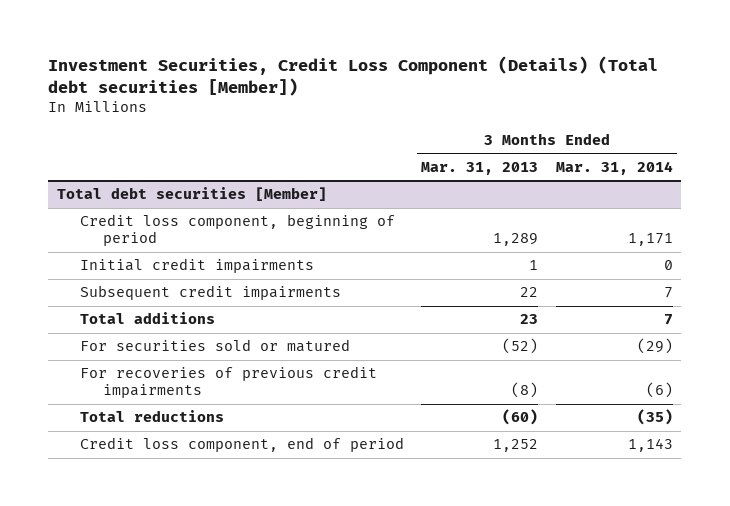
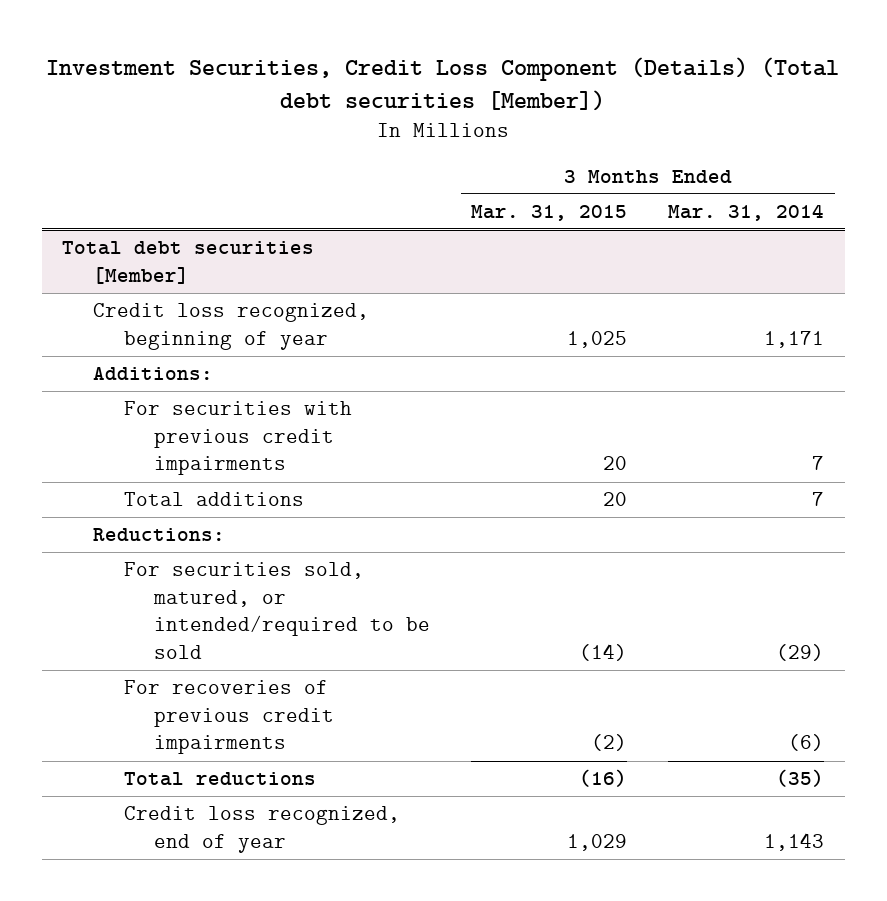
[421,162,539,176] Mar. 31, 2013 -> none
none -> [471,204,628,221] Mar. 31, 2015
[79,258,314,274] Initial credit impairments -> none
[79,214,395,247] Credit loss component, beginning of period -> [93,303,370,350] Credit loss recognized, beginning of year
none -> [93,367,214,381] Additions:
[79,285,341,301] Subsequent credit impairments -> [123,401,352,476] For securities with previous credit impairments
none -> [93,528,226,542] Reductions:
[79,339,350,353] For securities sold or matured -> [123,562,431,660] For securities sold, matured, or intended/required to be sold
[79,437,404,453] Credit loss component, end of period -> [123,806,400,853] Credit loss recognized, end of year

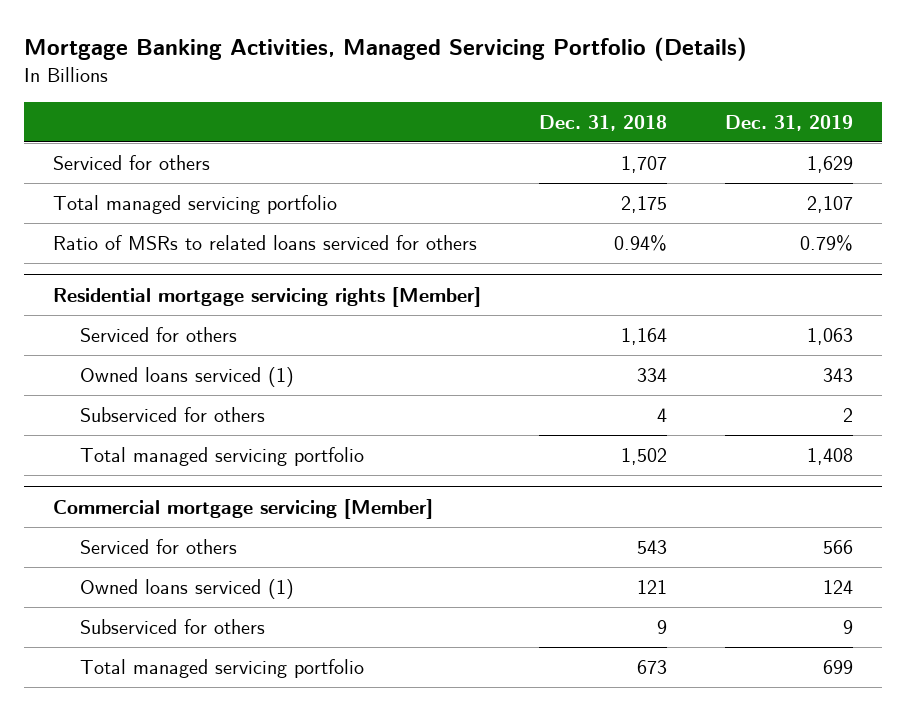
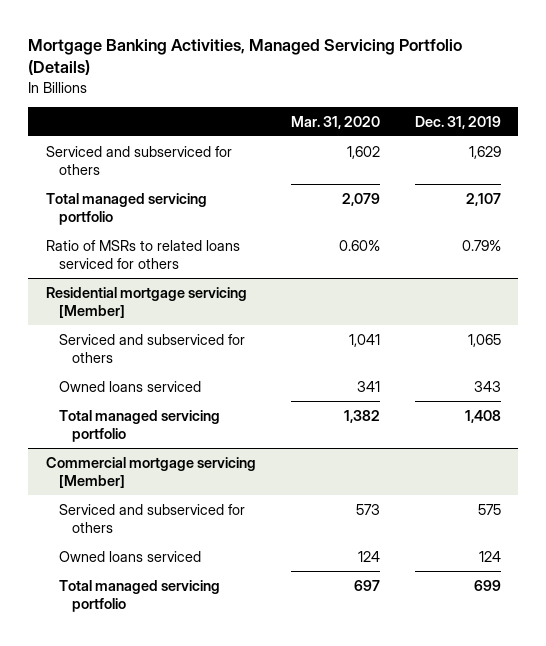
[539,114,668,131] Dec. 31, 2018 -> none
none -> [290,115,380,129] Mar. 31, 2020
[53,154,211,170] Serviced for others -> [45,145,232,175] Serviced and subserviced for others
[80,406,266,422] Subserviced for others -> none
[53,286,482,307] Residential mortgage servicing rights [Member] -> [45,286,247,318] Residential mortgage servicing [Member]
[80,326,238,342] Serviced for others -> [59,333,246,363] Serviced and subserviced for others
[807,327,854,345] 1,063 -> [467,333,501,347] 1,065
[80,366,295,387] Owned loans serviced (1) -> [59,380,202,392] Owned loans serviced
[80,618,266,634] Subserviced for others -> none
[80,538,238,554] Serviced for others -> [59,503,246,533] Serviced and subserviced for others
[823,539,854,554] 566 -> [477,503,501,515] 575
[80,578,295,599] Owned loans serviced (1) -> [59,550,202,562] Owned loans serviced

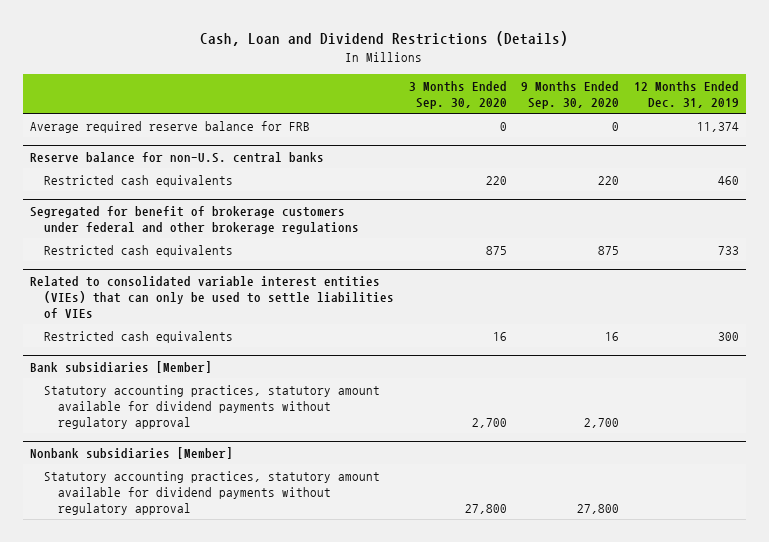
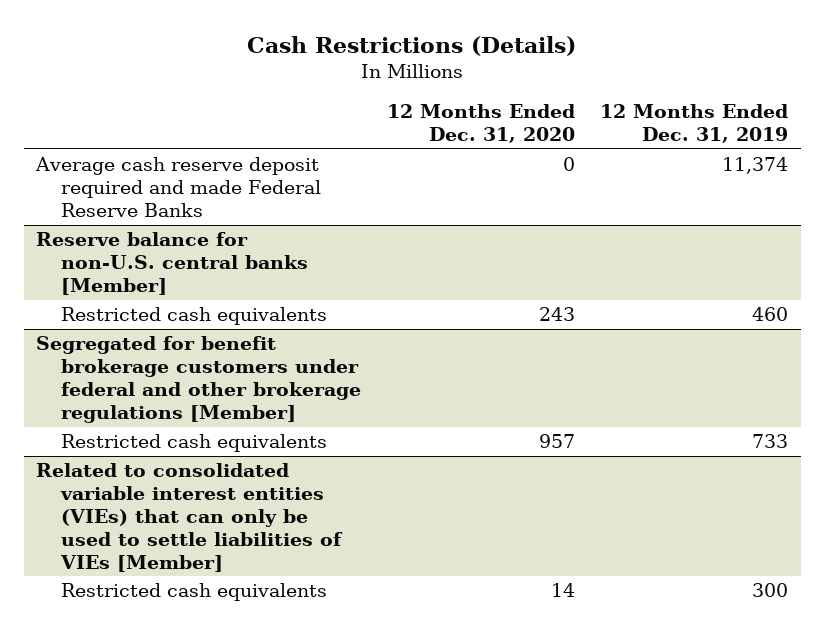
[200,31,569,47] Cash, Loan and Dividend Restrictions (Details) -> [247,35,577,56] Cash Restrictions (Details)
[408,80,507,109] 3 Months Ended Sep. 30, 2020 -> none
[521,80,620,109] 9 Months Ended Sep. 30, 2020 -> none
none -> [386,104,575,144] 12 Months Ended Dec. 31, 2020
[30,120,311,133] Average required reserve balance for FRB -> [35,157,322,218] Average cash reserve deposit required and made Federal Reserve Banks
[30,151,325,163] Reserve balance for non-U.S. central banks -> [36,232,309,296] Reserve balance for non-U.S. central banks [Member]
[30,205,360,234] Segregated for benefit of brokerage customers under federal and other brokerage regulations -> [36,336,362,423] Segregated for benefit brokerage customers under federal and other brokerage regulations [Member]
[30,275,395,319] Related to consolidated variable interest entities (VIEs) that can only be used to settle liabilities of VIEs -> [36,463,344,572] Related to consolidated variable interest entities (VIEs) that can only be used to settle liabilities of VIEs [Member]
[30,360,213,373] Bank subsidiaries [Member] -> none
[44,384,381,429] Statutory accounting practices, statutory amount available for dividend payments without regulatory approval -> none
[30,446,234,459] Nonbank subsidiaries [Member] -> none
[44,470,381,515] Statutory accounting practices, statutory amount available for dividend payments without regulatory approval -> none

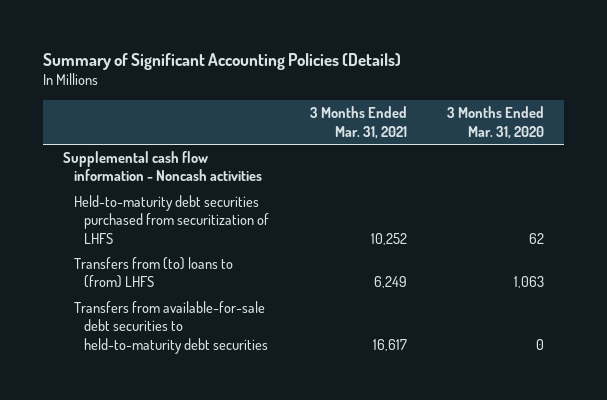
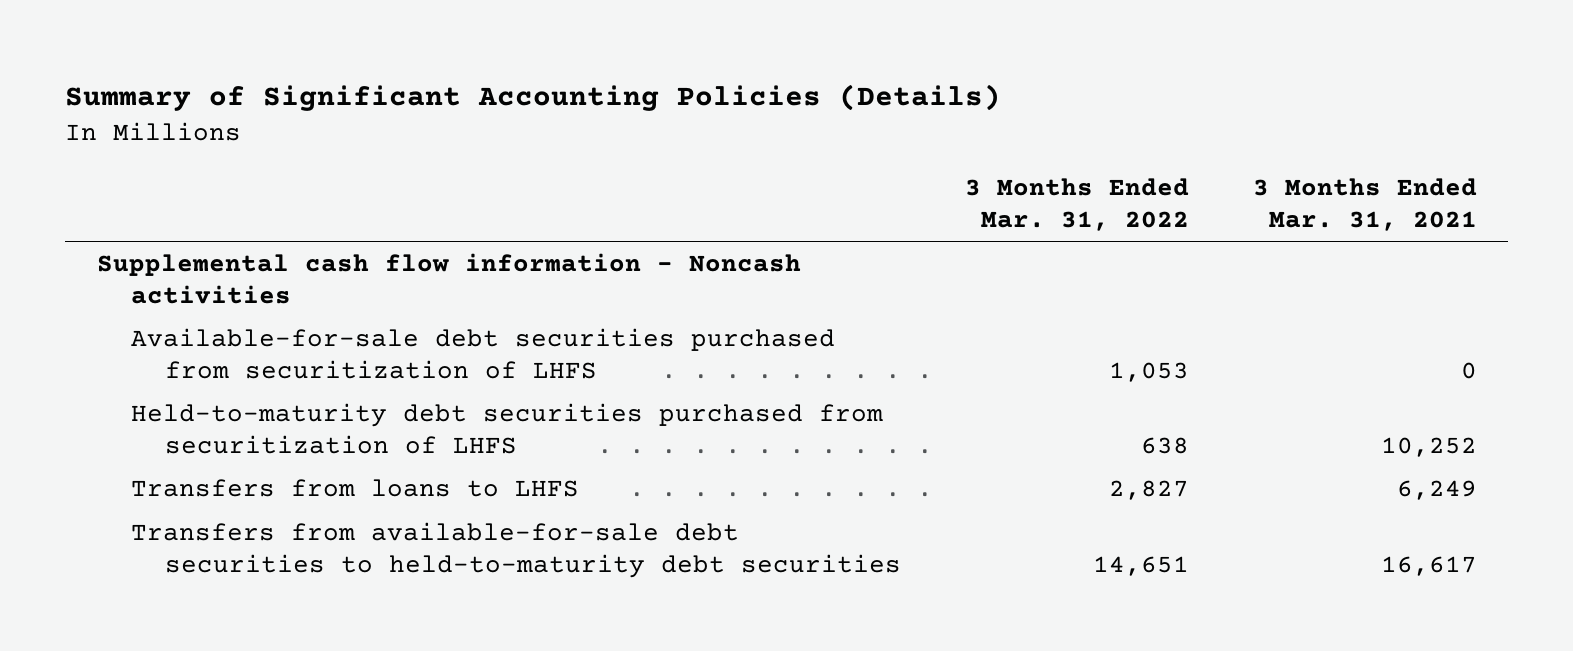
[447,106,545,139] 3 Months Ended Mar. 31, 2020 -> none
none -> [964,178,1189,231] 3 Months Ended Mar. 31, 2022
none -> [131,328,836,379] Available-for-sale debt securities purchased from securitization of LHFS
[73,257,233,289] Transfers from (to) loans to (from) LHFS -> [131,479,580,498] Transfers from loans to LHFS

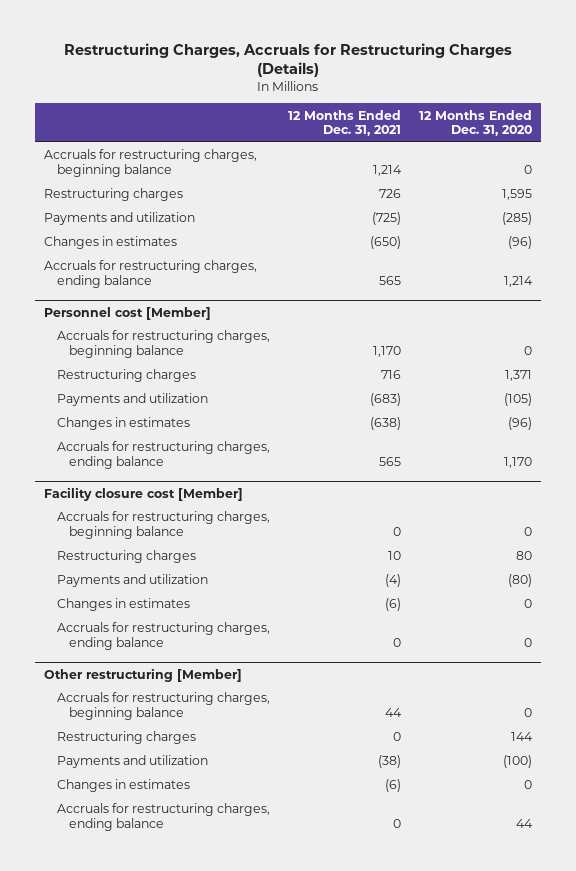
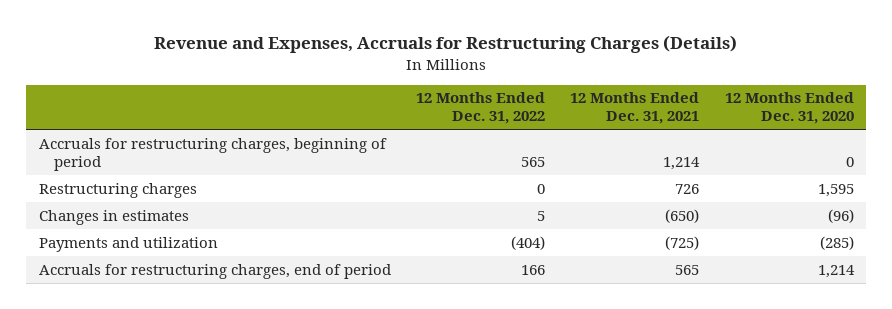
[64,42,513,77] Restructuring Charges, Accruals for Restructuring Charges (Details) -> [154,35,738,54] Revenue and Expenses, Accruals for Restructuring Charges (Details)
none -> [416,92,546,125] 12 Months Ended Dec. 31, 2022
[44,149,258,178] Accruals for restructuring charges, beginning balance -> [38,137,387,171] Accruals for restructuring charges, beginning of period
[44,306,212,320] Personnel cost [Member] -> none
[56,330,270,359] Accruals for restructuring charges, beginning balance -> none
[56,369,196,383] Restructuring charges -> none
[56,393,208,407] Payments and utilization -> none
[56,417,190,431] Changes in estimates -> none
[56,441,270,470] Accruals for restructuring charges, ending balance -> none
[44,486,244,501] Facility closure cost [Member] -> none
[56,511,270,540] Accruals for restructuring charges, beginning balance -> none
[56,550,196,564] Restructuring charges -> none
[56,574,208,588] Payments and utilization -> none
[56,598,190,612] Changes in estimates -> none
[56,622,270,651] Accruals for restructuring charges, ending balance -> none
[44,667,243,682] Other restructuring [Member] -> none
[56,692,270,721] Accruals for restructuring charges, beginning balance -> none
[56,731,196,745] Restructuring charges -> none
[56,755,208,769] Payments and utilization -> none
[56,779,190,793] Changes in estimates -> none
[56,803,270,832] Accruals for restructuring charges, ending balance -> none
[44,212,196,226] Payments and utilization -> [38,236,218,252] Payments and utilization
[44,260,258,289] Accruals for restructuring charges, ending balance -> [38,263,391,279] Accruals for restructuring charges, end of period

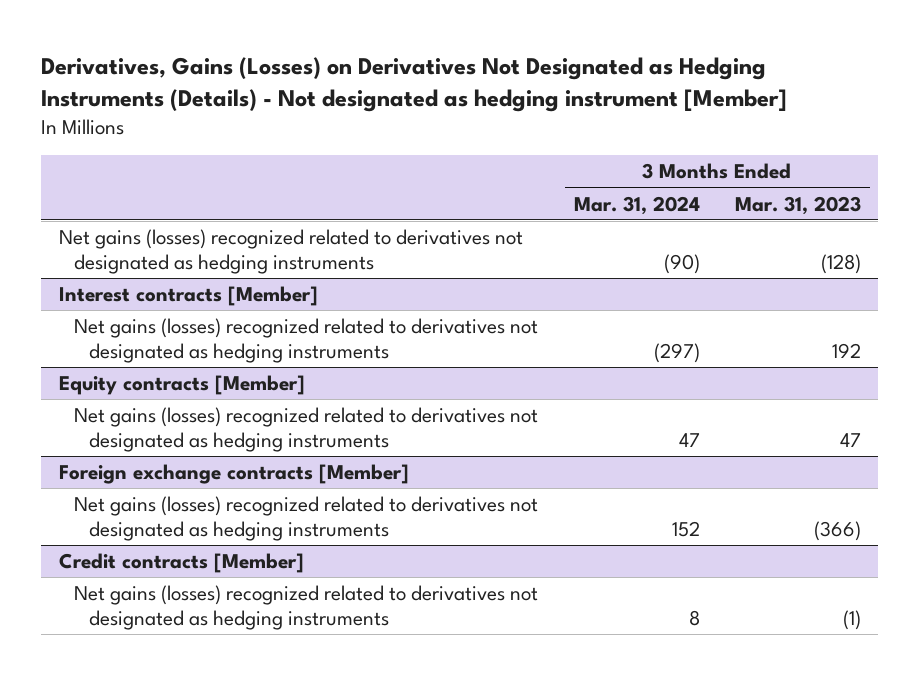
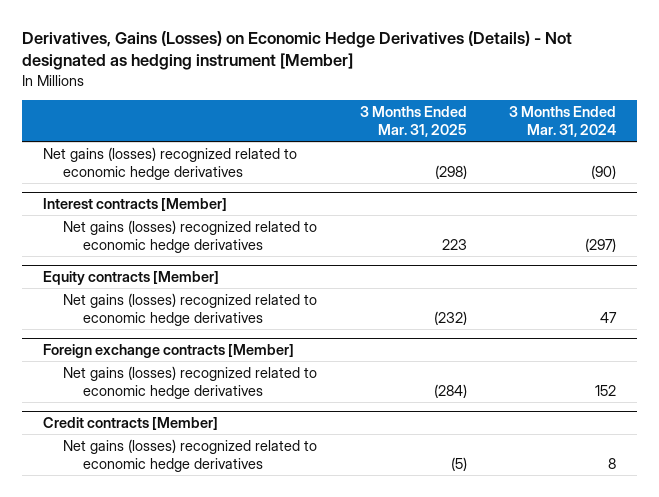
[41,56,788,113] Derivatives, Gains (Losses) on Derivatives Not Designated as Hedging Instruments (Details) - Not designated as hedging instrument [Member] -> [21,31,572,71] Derivatives, Gains (Losses) on Economic Hedge Derivatives (Details) - Not designated as hedging instrument [Member]
[734,195,861,215] Mar. 31, 2023 -> none
none -> [359,105,467,137] 3 Months Ended Mar. 31, 2025
[59,229,524,275] Net gains (losses) recognized related to derivatives not designated as hedging instruments -> [43,146,298,181] Net gains (losses) recognized related to economic hedge derivatives
[74,318,539,364] Net gains (losses) recognized related to derivatives not designated as hedging instruments -> [63,219,318,254] Net gains (losses) recognized related to economic hedge derivatives
[74,407,539,453] Net gains (losses) recognized related to derivatives not designated as hedging instruments -> [63,292,318,327] Net gains (losses) recognized related to economic hedge derivatives
[74,496,539,542] Net gains (losses) recognized related to derivatives not designated as hedging instruments -> [63,365,318,400] Net gains (losses) recognized related to economic hedge derivatives
[74,585,539,631] Net gains (losses) recognized related to derivatives not designated as hedging instruments -> [63,438,318,473] Net gains (losses) recognized related to economic hedge derivatives

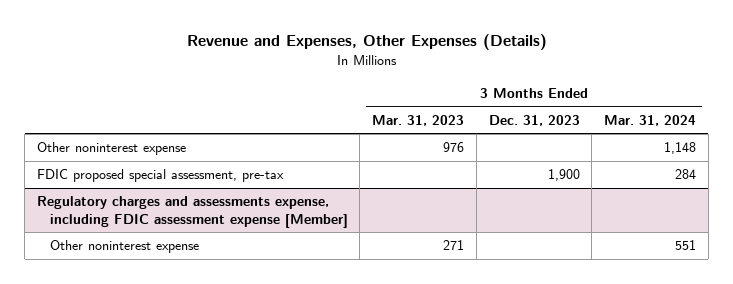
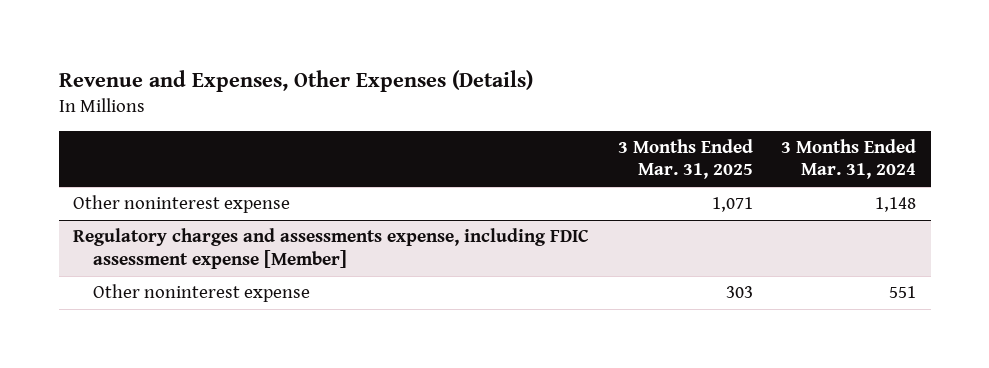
[372,114,465,126] Mar. 31, 2023 -> none
[488,114,580,126] Dec. 31, 2023 -> none
none -> [617,139,753,180] 3 Months Ended Mar. 31, 2025
[37,169,285,183] FDIC proposed special assessment, pre-tax -> none

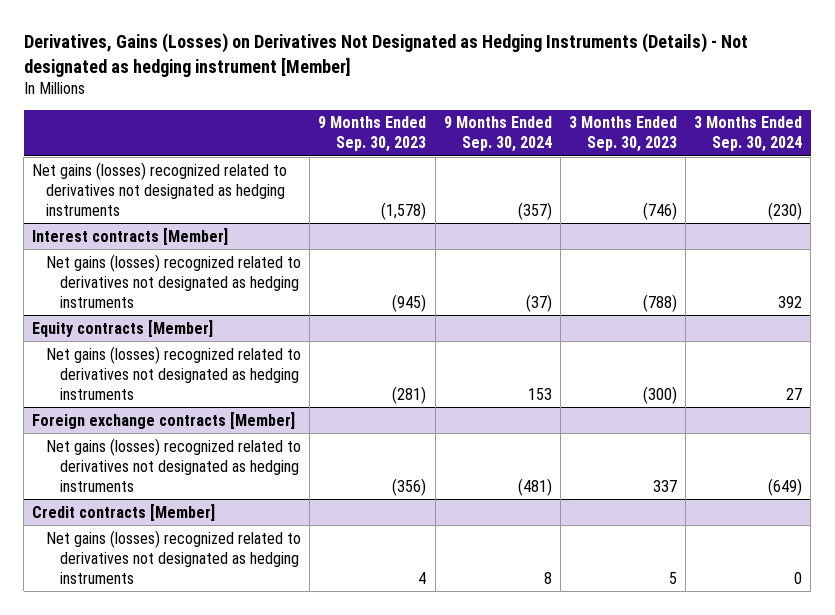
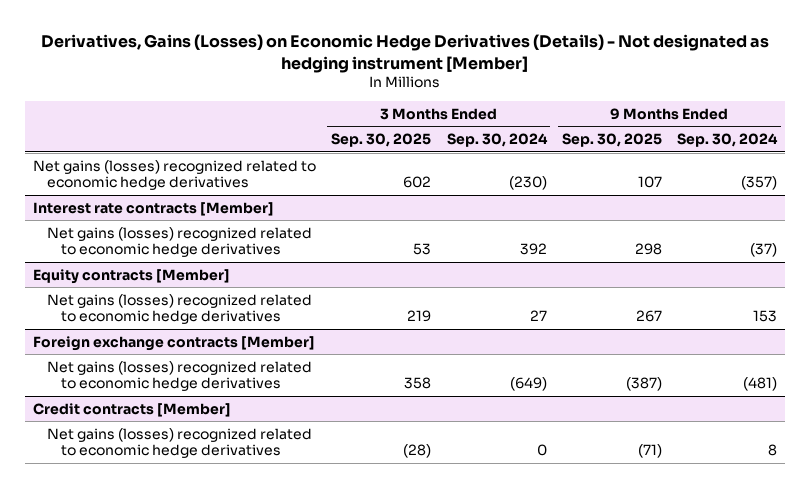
[23,33,748,77] Derivatives, Gains (Losses) on Derivatives Not Designated as Hedging Instruments (Details) - Not designated as hedging instrument [Member] -> [41,33,770,73] Derivatives, Gains (Losses) on Economic Hedge Derivatives (Details) - Not designated as hedging instrument [Member]
[318,116,427,153] 9 Months Ended Sep. 30, 2023 -> none
[568,116,677,153] 3 Months Ended Sep. 30, 2023 -> none
none -> [331,133,432,148] Sep. 30, 2025
none -> [561,133,662,148] Sep. 30, 2025
[32,161,288,216] Net gains (losses) recognized related to derivatives not designated as hedging instruments -> [32,159,316,191] Net gains (losses) recognized related to economic hedge derivatives
[32,227,229,245] Interest contracts [Member] -> [32,201,274,216] Interest rate contracts [Member]
[46,253,302,308] Net gains (losses) recognized related to derivatives not designated as hedging instruments -> [46,226,312,258] Net gains (losses) recognized related to economic hedge derivatives
[46,345,302,400] Net gains (losses) recognized related to derivatives not designated as hedging instruments -> [46,293,312,325] Net gains (losses) recognized related to economic hedge derivatives
[46,437,302,492] Net gains (losses) recognized related to derivatives not designated as hedging instruments -> [46,360,312,392] Net gains (losses) recognized related to economic hedge derivatives
[46,529,302,584] Net gains (losses) recognized related to derivatives not designated as hedging instruments -> [46,427,312,459] Net gains (losses) recognized related to economic hedge derivatives

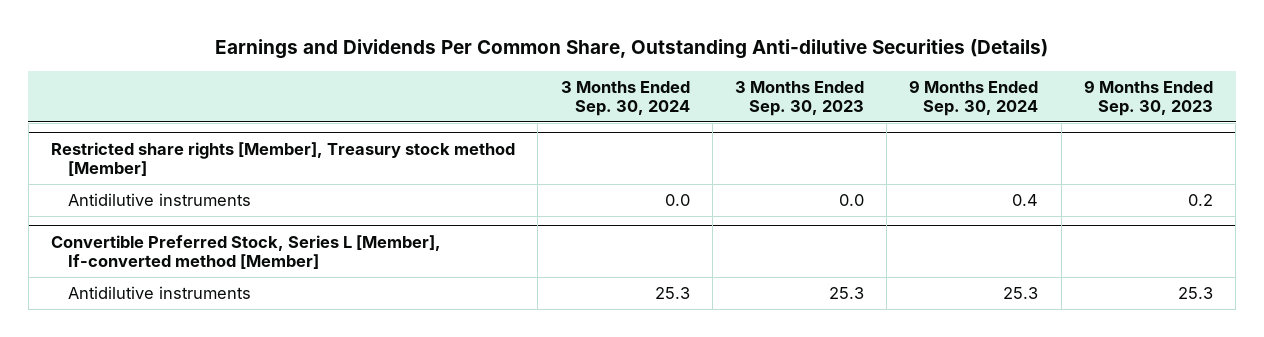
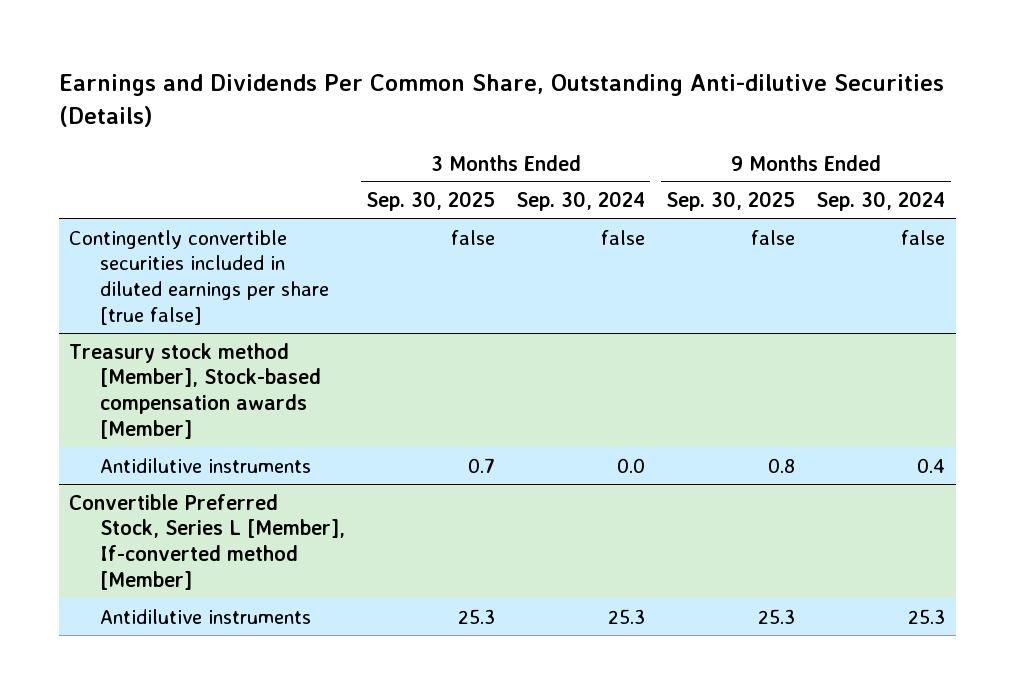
[735,80,865,116] 3 Months Ended Sep. 30, 2023 -> none
[1083,79,1213,116] 9 Months Ended Sep. 30, 2023 -> none
none -> [366,191,496,212] Sep. 30, 2025
none -> [666,191,796,212] Sep. 30, 2025
[51,141,516,176] Restricted share rights [Member], Treasury stock method [Member] -> none
none -> [69,229,330,325] Contingently convertible securities included in diluted earnings per share [true false]
none -> [69,342,322,439] Treasury stock method [Member], Stock-based compensation awards [Member]

